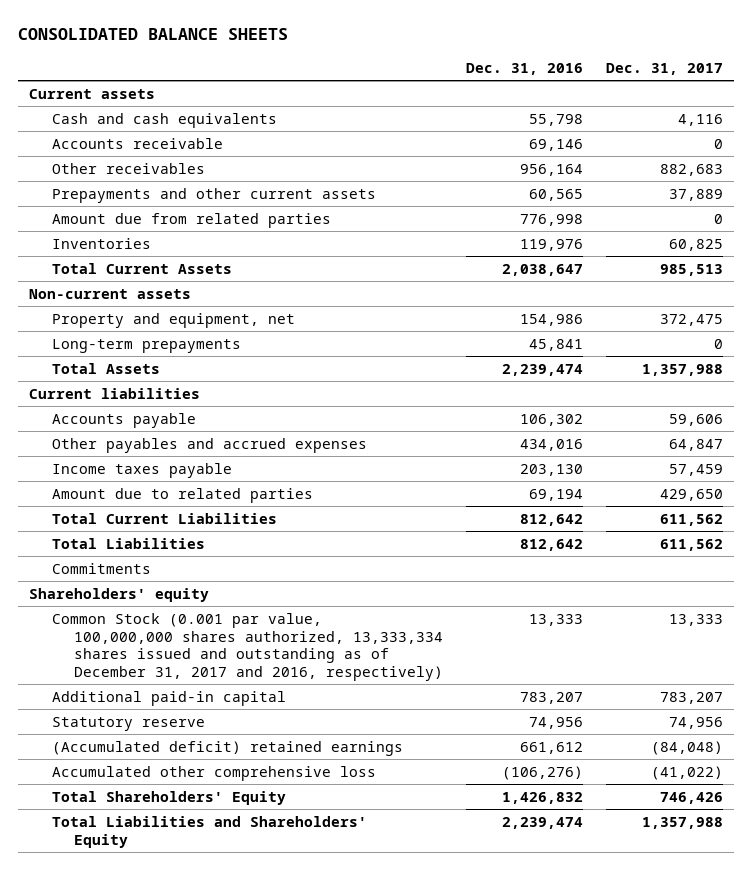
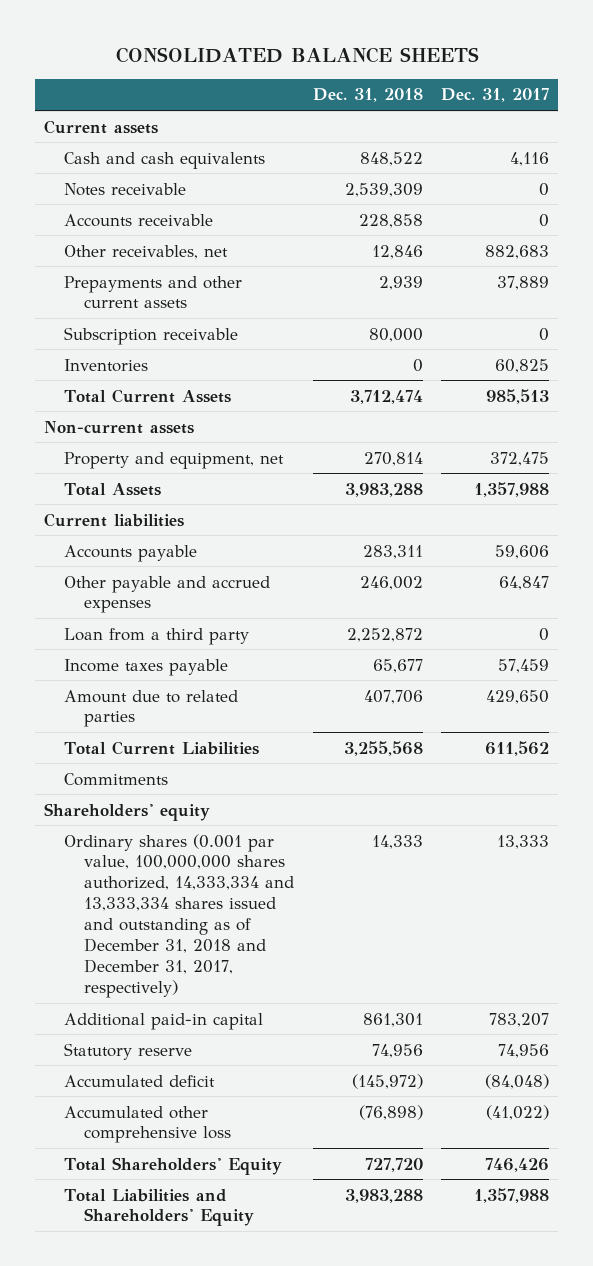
[465,62,583,75] Dec. 31, 2016 -> none
none -> [312,88,423,103] Dec. 31, 2018
none -> [64,182,187,196] Notes receivable
[51,162,205,174] Other receivables -> [64,244,229,259] Other receivables, net
[51,212,331,228] Amount due from related parties -> none
none -> [64,326,239,345] Subscription receivable
[51,338,241,353] Long-term prepayments -> none
[51,437,367,453] Other payables and accrued expenses -> [64,575,271,614] Other payable and accrued expenses
none -> [64,627,250,645] Loan from a third party
[51,537,205,549] Total Liabilities -> none
[51,612,444,681] Common Stock (0.001 par value, 100,000,000 shares authorized, 13,333,334 shares issued and outstanding as of December 31, 2017 and 2016, respectively) -> [64,833,295,998] Ordinary shares (0.001 par value, 100,000,000 shares authorized, 14,333,334 and 13,333,334 shares issued and outstanding as of December 31, 2018 and December 31, 2017, respectively)
[51,740,403,756] (Accumulated deficit) retained earnings -> [64,1074,216,1087] Accumulated deficit

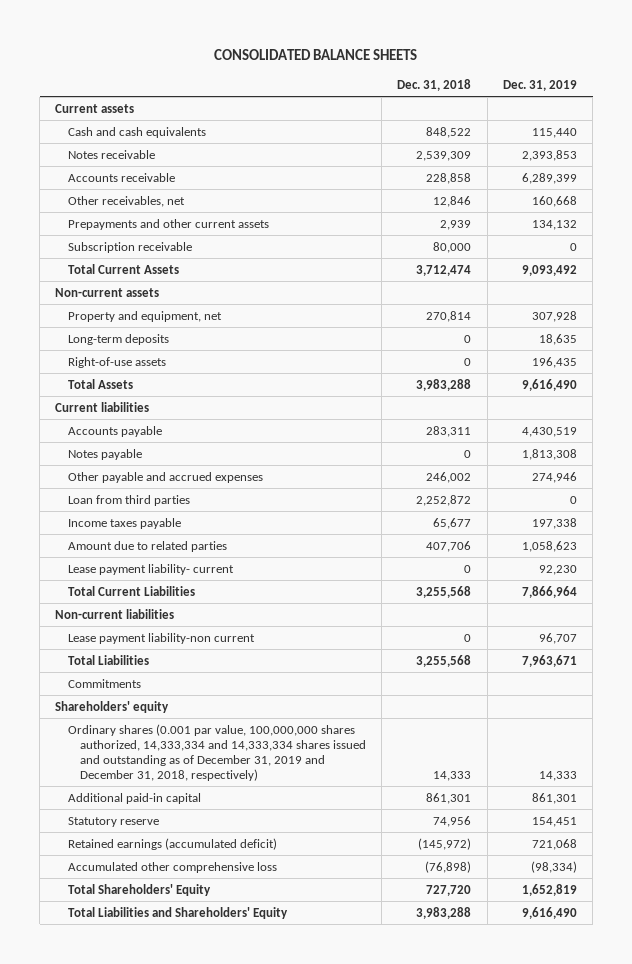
[441,88,550,103] Dec. 31, 2017 -> none
none -> [502,79,577,91] Dec. 31, 2019
[64,358,149,372] Inventories -> none
none -> [67,333,169,345] Long-term deposits
none -> [67,356,166,368] Right-of-use assets
none -> [67,448,142,460] Notes payable
[64,627,250,645] Loan from a third party -> [67,494,190,506] Loan from third parties
none -> [67,563,234,575] Lease payment liability- current
none -> [55,608,175,619] Non-current liabilities
none -> [67,632,255,644] Lease payment liability-non current
none -> [67,654,149,665] Total Liabilities
[64,833,295,998] Ordinary shares (0.001 par value, 100,000,000 shares authorized, 14,333,334 and 13,333,334 shares issued and outstanding as of December 31, 2018 and December 31, 2017, respectively) -> [67,723,366,782] Ordinary shares (0.001 par value, 100,000,000 shares authorized, 14,333,334 and 14,333,334 shares issued and outstanding as of December 31, 2019 and December 31, 2018, respectively)
[64,1074,216,1087] Accumulated deficit -> [67,837,277,850] Retained earnings (accumulated deficit)

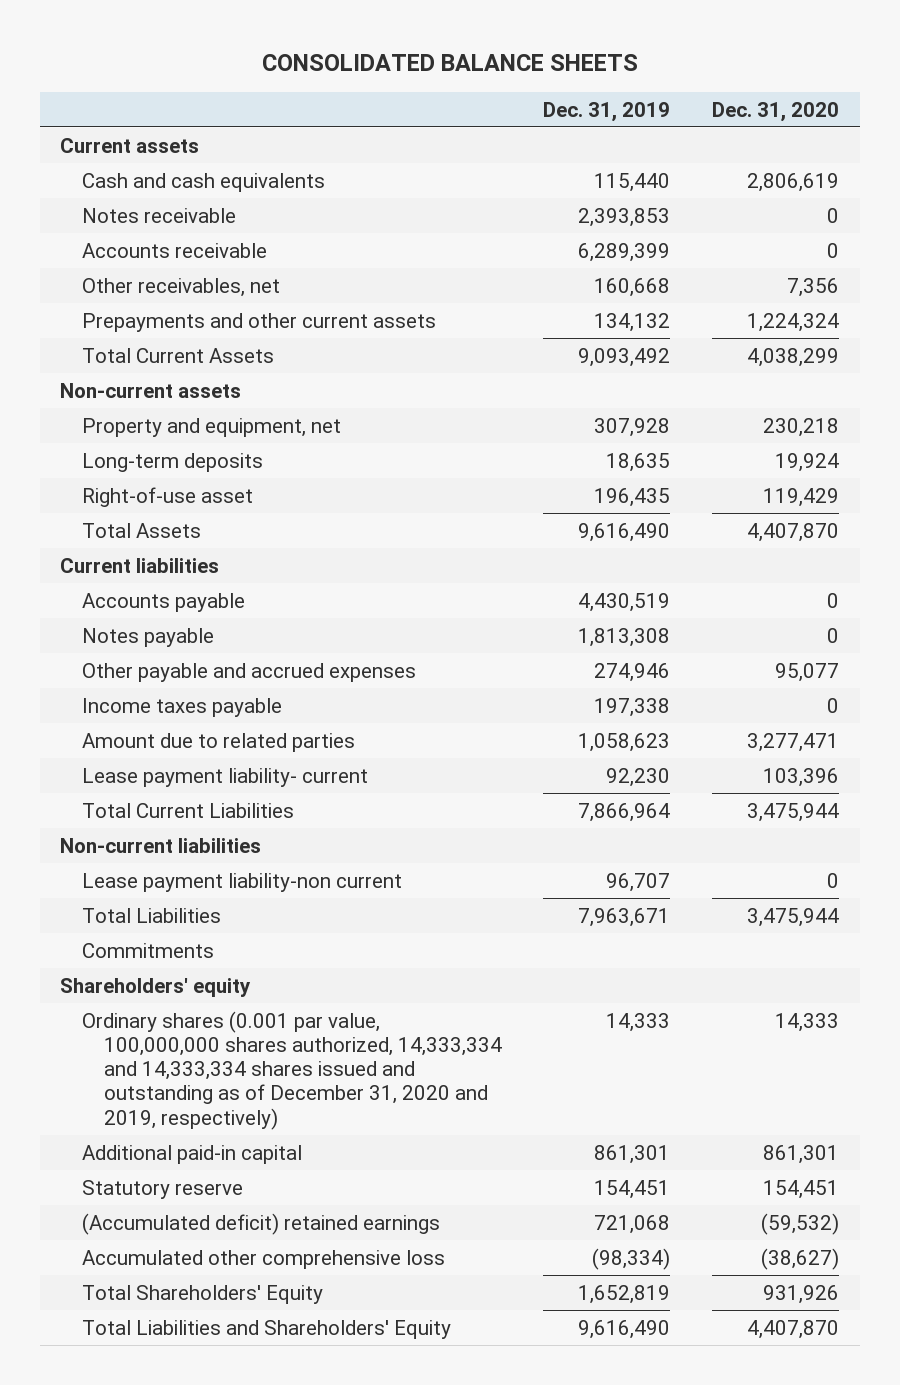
[397,78,472,91] Dec. 31, 2018 -> none
none -> [712,101,840,122] Dec. 31, 2020
[67,241,192,253] Subscription receivable -> none
[67,356,166,368] Right-of-use assets -> [82,486,254,507] Right-of-use asset
[67,494,190,506] Loan from third parties -> none
[67,723,366,782] Ordinary shares (0.001 par value, 100,000,000 shares authorized, 14,333,334 and 14,333,334 shares issued and outstanding as of December 31, 2019 and December 31, 2018, respectively) -> [82,1010,502,1130] Ordinary shares (0.001 par value, 100,000,000 shares authorized, 14,333,334 and 14,333,334 shares issued and outstanding as of December 31, 2020 and 2019, respectively)
[67,837,277,850] Retained earnings (accumulated deficit) -> [82,1212,441,1235] (Accumulated deficit) retained earnings

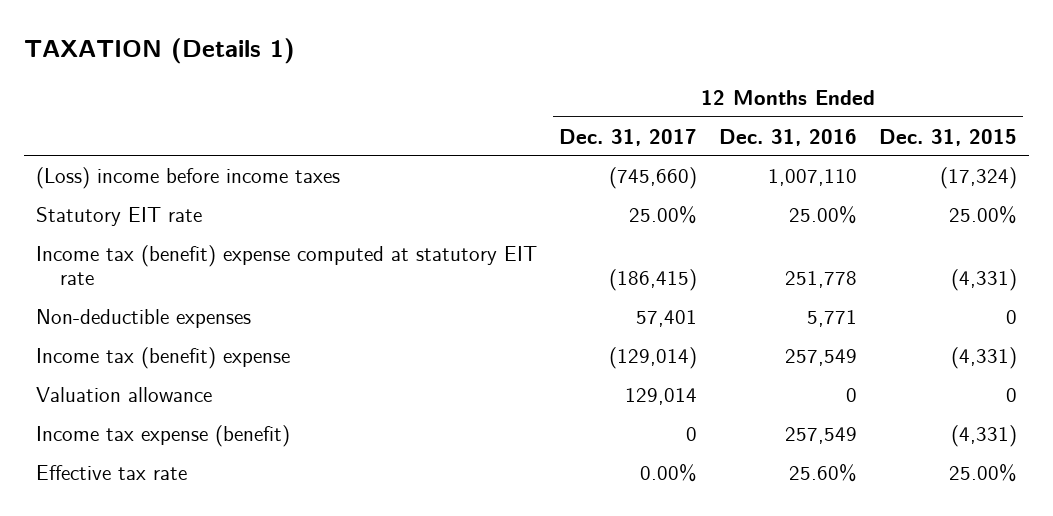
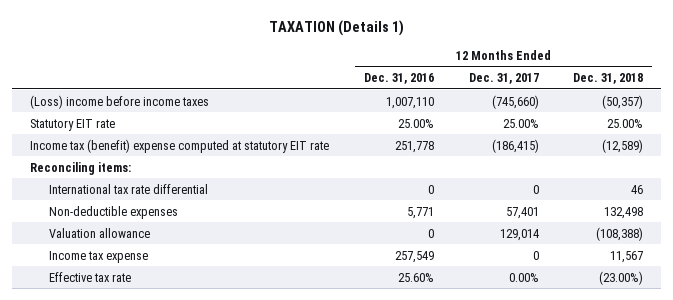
[879,128,1018,146] Dec. 31, 2015 -> none
none -> [573,73,644,85] Dec. 31, 2018
none -> [29,161,131,175] Reconciling items:
none -> [48,183,208,194] International tax rate differential
[35,346,290,369] Income tax (benefit) expense -> none
[35,424,290,447] Income tax expense (benefit) -> [48,250,148,263] Income tax expense

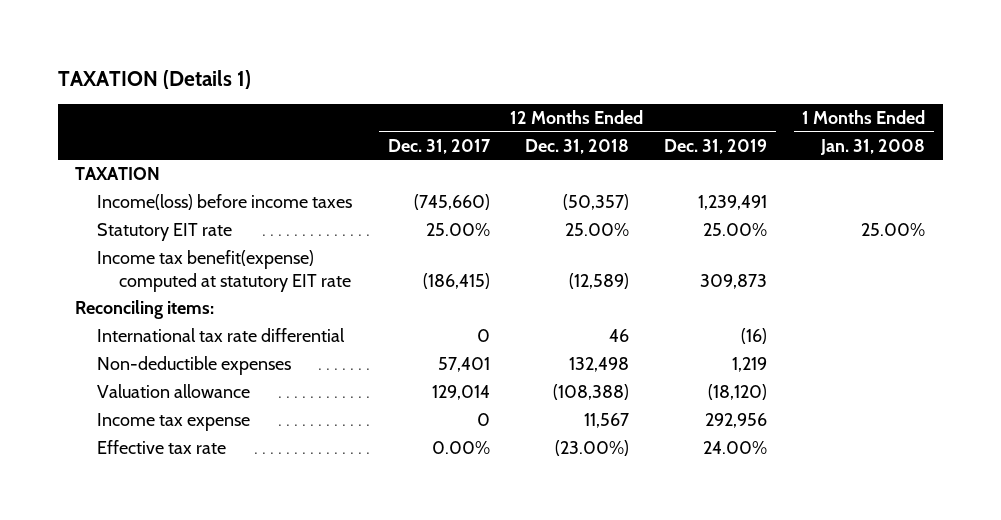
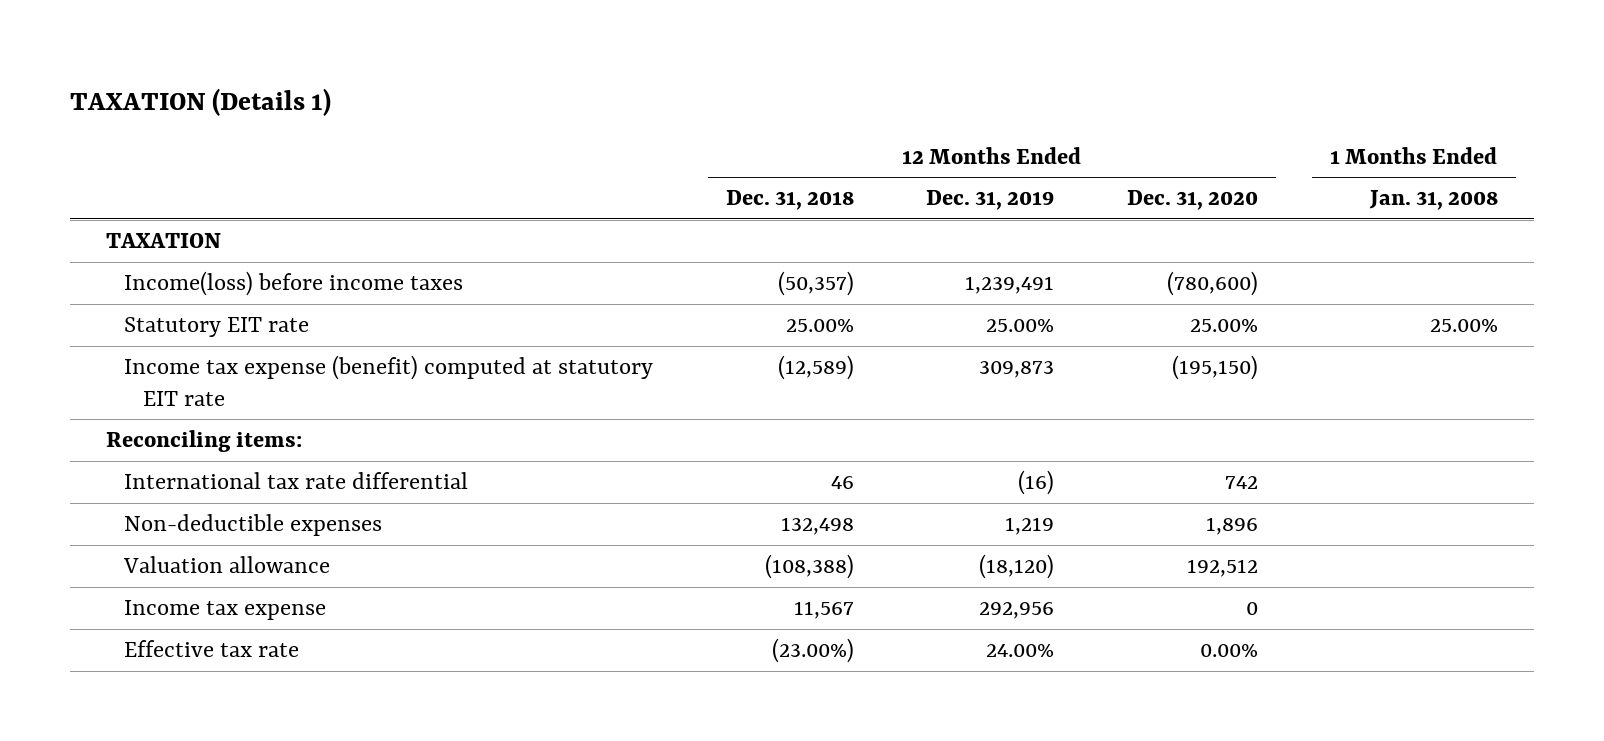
[387,138,491,154] Dec. 31, 2017 -> none
none -> [1127,190,1259,211] Dec. 31, 2020
[97,250,352,292] Income tax benefit(expense) computed at statutory EIT rate -> [124,355,654,406] Income tax expense (benefit) computed at statutory EIT rate

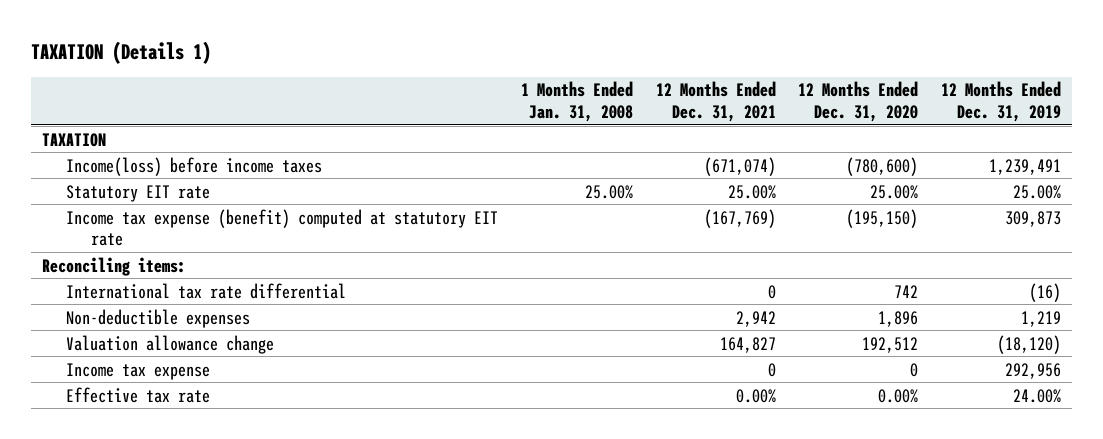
[725,190,854,211] Dec. 31, 2018 -> none
none -> [655,81,776,122] 12 Months Ended Dec. 31, 2021
[123,556,331,574] Valuation allowance -> [66,334,275,354] Valuation allowance change

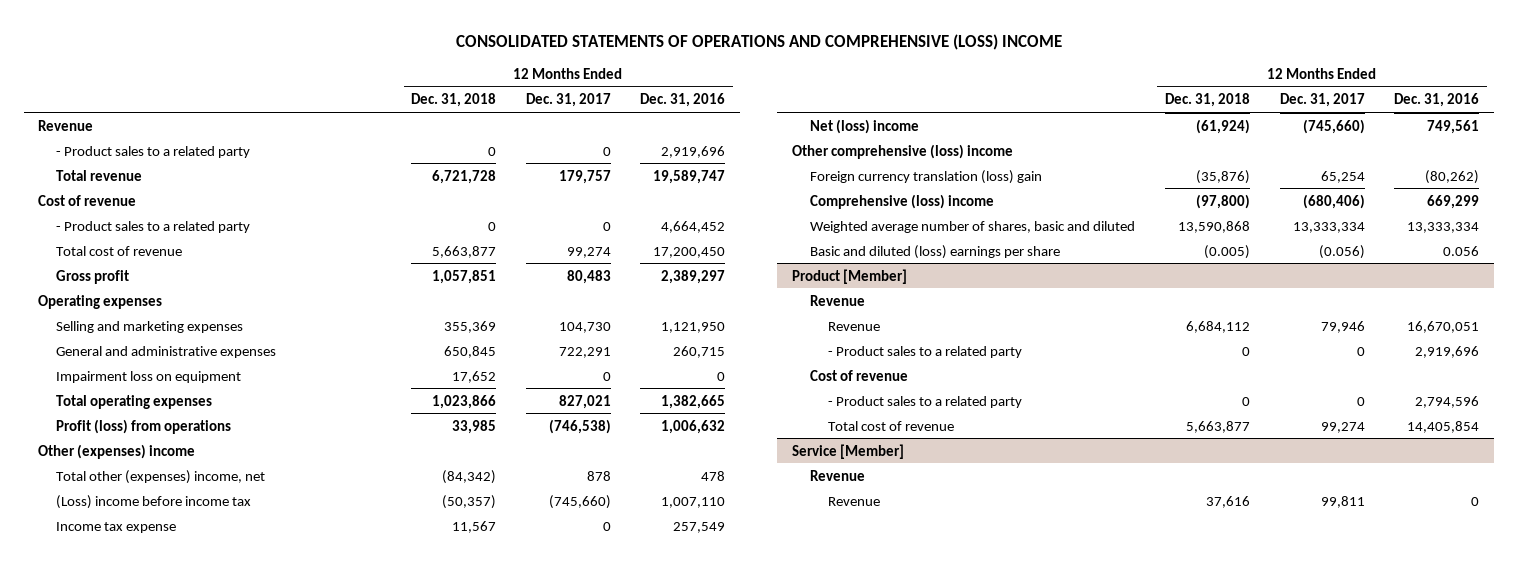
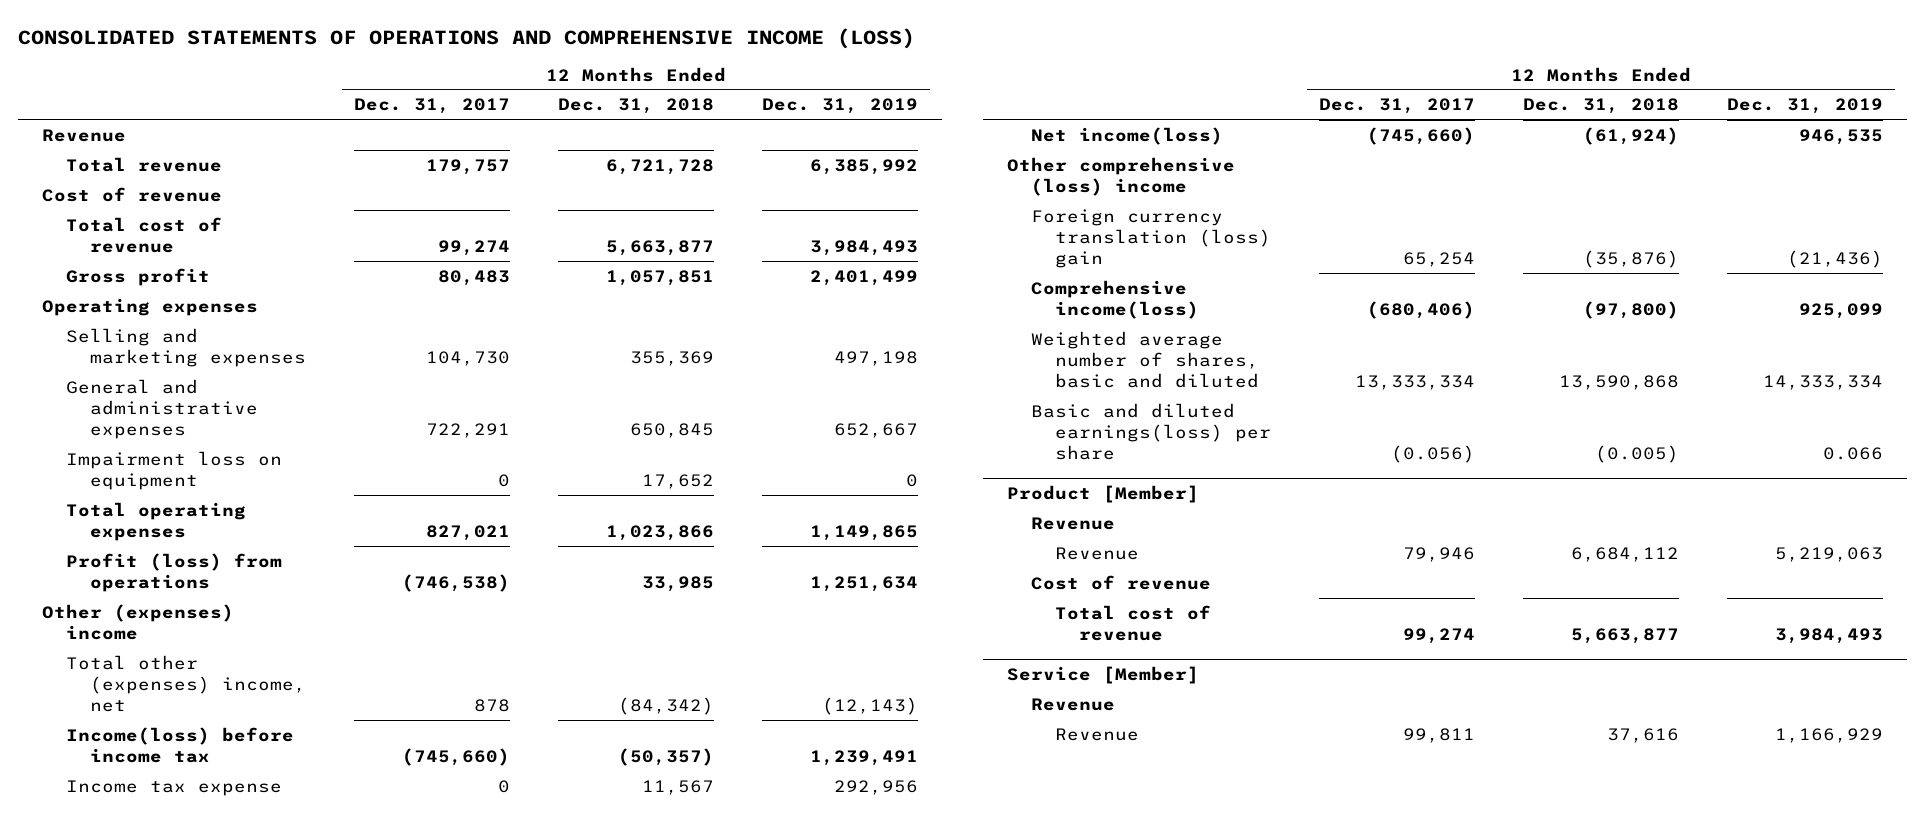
[455,33,1062,50] CONSOLIDATED STATEMENTS OF OPERATIONS AND COMPREHENSIVE (LOSS) INCOME -> [18,27,916,49] CONSOLIDATED STATEMENTS OF OPERATIONS AND COMPREHENSIVE INCOME (LOSS)
[640,93,726,108] Dec. 31, 2016 -> none
none -> [761,98,918,115] Dec. 31, 2019
[56,145,251,158] - Product sales to a related party -> none
[56,220,251,233] - Product sales to a related party -> none
[56,494,252,509] (Loss) income before income tax -> [66,726,295,763] Income(loss) before income tax
[810,118,920,134] Net (loss) income -> [1031,126,1224,145] Net income(loss)
[810,193,995,209] Comprehensive (loss) income -> [1031,279,1200,319] Comprehensive income(loss)
[810,244,1061,259] Basic and diluted (loss) earnings per share -> [1031,402,1272,460] Basic and diluted earnings(loss) per share
[827,345,1022,358] - Product sales to a related party -> none
[827,395,1022,408] - Product sales to a related party -> none

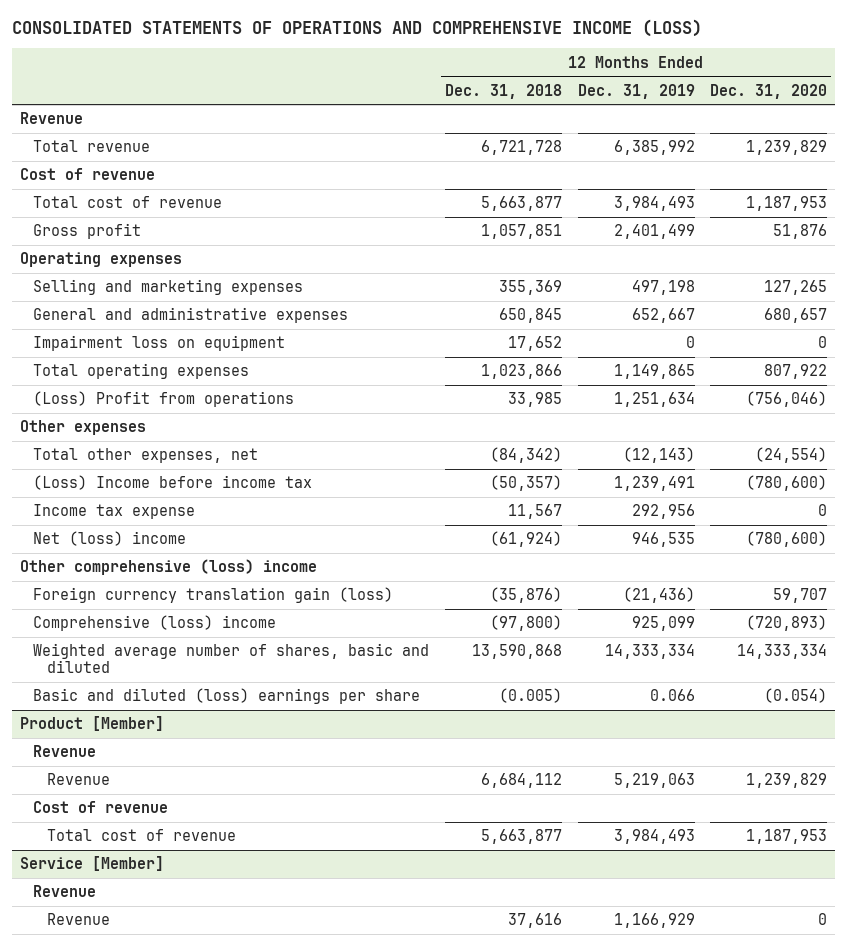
[354,98,511,115] Dec. 31, 2017 -> none
none -> [710,83,828,99] Dec. 31, 2020
[66,552,283,592] Profit (loss) from operations -> [33,391,295,408] (Loss) Profit from operations
[42,603,235,640] Other (expenses) income -> [19,420,146,436] Other expenses
[66,654,307,712] Total other (expenses) income, net -> [33,448,259,464] Total other expenses, net
[66,726,295,763] Income(loss) before income tax -> [33,475,313,491] (Loss) Income before income tax
[1031,126,1224,145] Net income(loss) -> [33,531,187,547] Net (loss) income
[1031,208,1272,268] Foreign currency translation (loss) gain -> [33,587,394,604] Foreign currency translation gain (loss)
[1031,279,1200,319] Comprehensive income(loss) -> [33,615,277,632] Comprehensive (loss) income
[1031,402,1272,460] Basic and diluted earnings(loss) per share -> [33,688,421,705] Basic and diluted (loss) earnings per share

